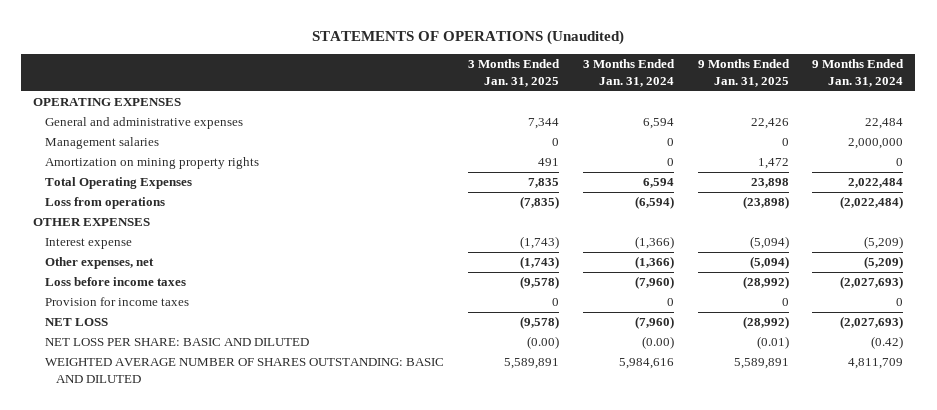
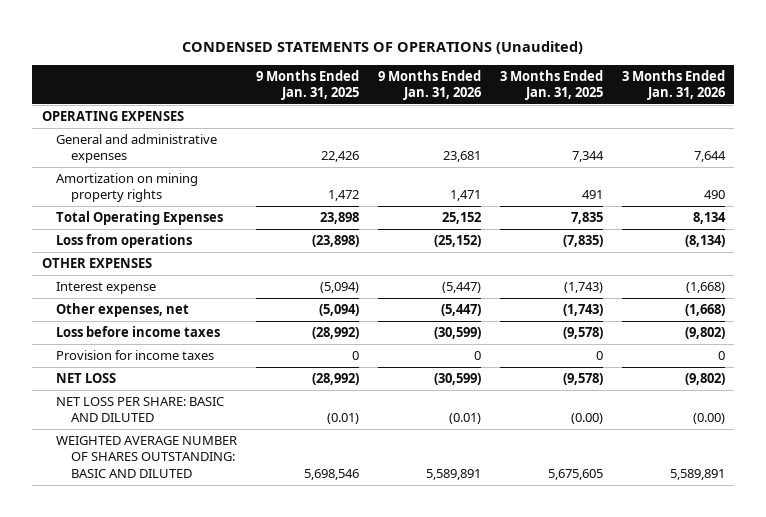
[312,30,625,46] STATEMENTS OF OPERATIONS (Unaudited) -> [182,40,584,54] CONDENSED STATEMENTS OF OPERATIONS (Unaudited)
[582,59,675,87] 3 Months Ended Jan. 31, 2024 -> none
[812,59,905,87] 9 Months Ended Jan. 31, 2024 -> none
none -> [377,69,481,101] 9 Months Ended Jan. 31, 2026
none -> [621,69,725,101] 3 Months Ended Jan. 31, 2026
[44,137,159,150] Management salaries -> none
[503,358,559,370] 5,589,891 -> [547,468,603,480] 5,675,605
[733,358,789,370] 5,589,891 -> [304,468,360,480] 5,698,546

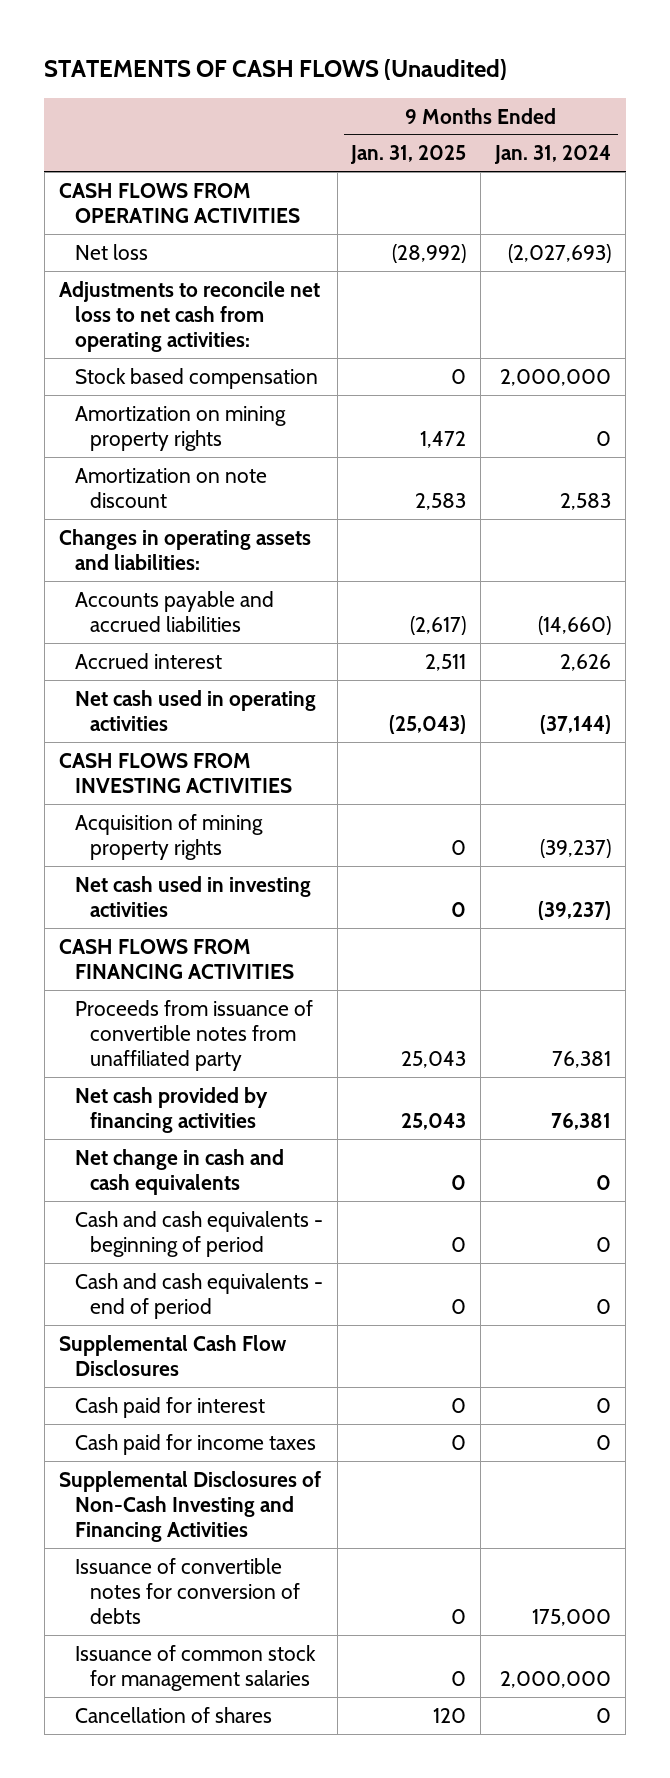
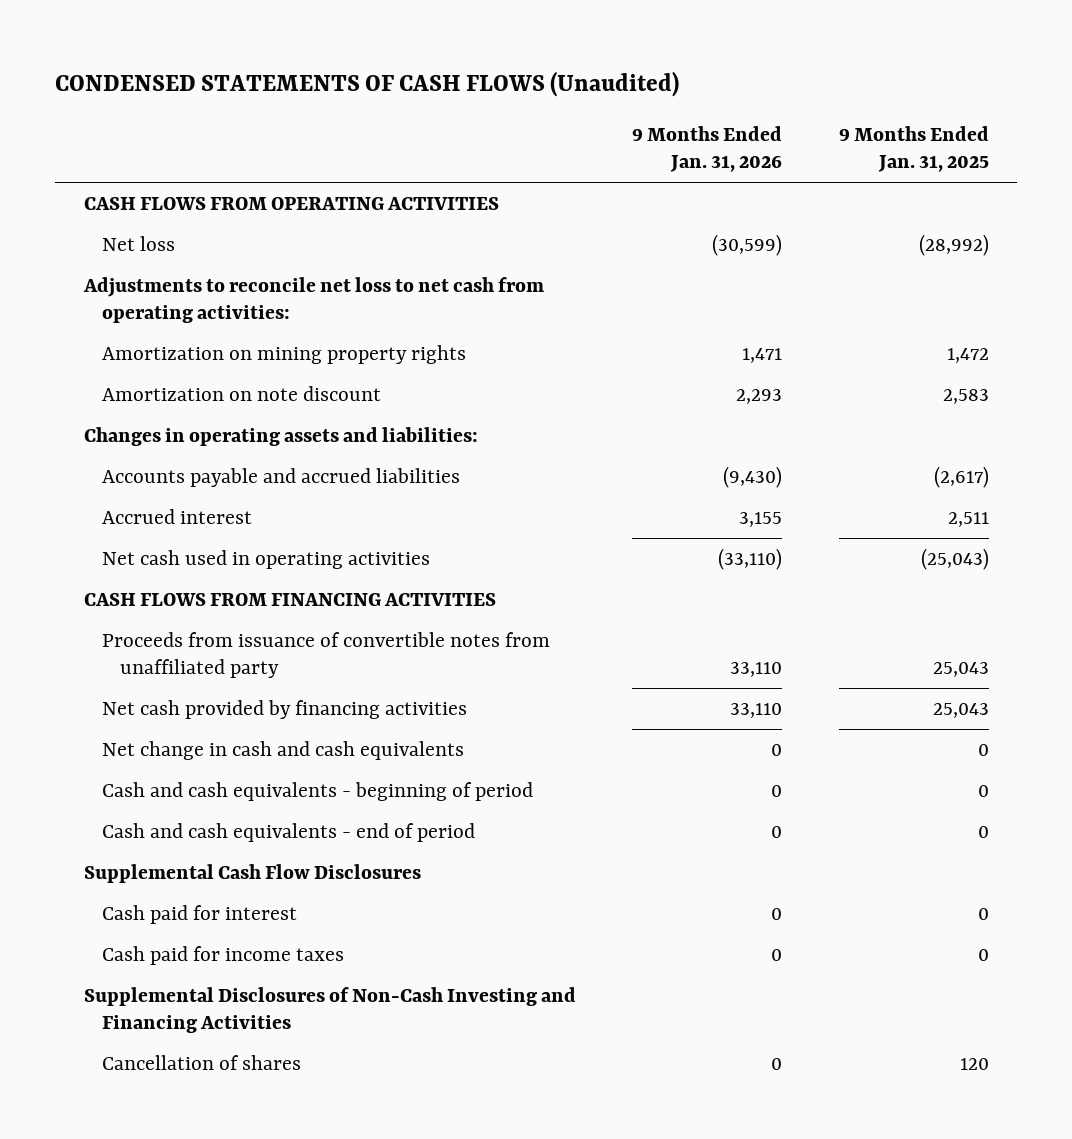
[44,58,508,80] STATEMENTS OF CASH FLOWS (Unaudited) -> [55,71,680,98] CONDENSED STATEMENTS OF CASH FLOWS (Unaudited)
[494,145,612,165] Jan. 31, 2024 -> none
none -> [632,126,783,173] 9 Months Ended Jan. 31, 2026
[74,367,318,389] Stock based compensation -> none
[58,752,292,794] CASH FLOWS FROM INVESTING ACTIVITIES -> none
[74,813,263,861] Acquisition of mining property rights -> none
[74,875,311,918] Net cash used in investing activities -> none
[74,1557,301,1625] Issuance of convertible notes for conversion of debts -> none
[74,1644,316,1692] Issuance of common stock for management salaries -> none

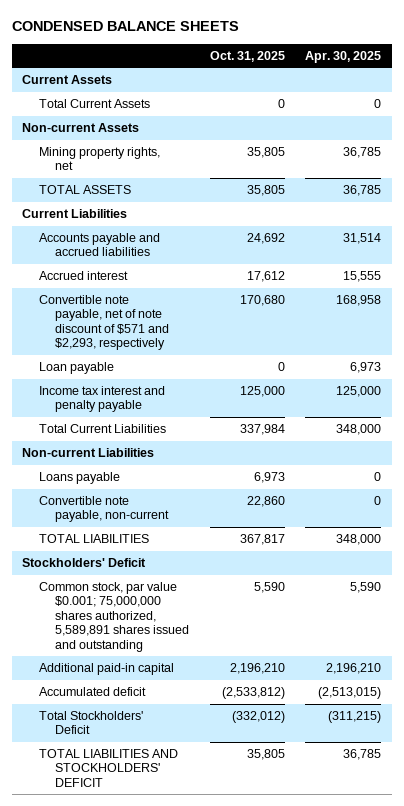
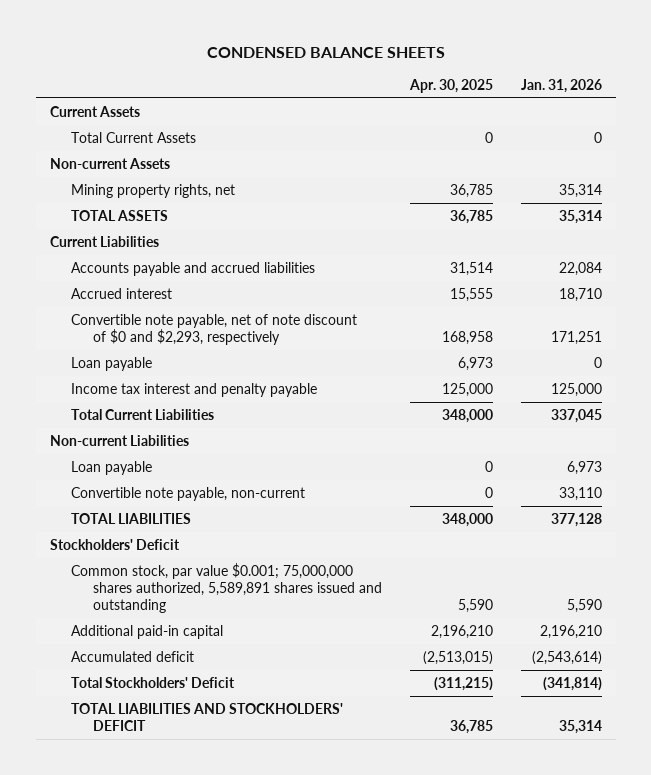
[209,50,285,62] Oct. 31, 2025 -> none
none -> [520,78,602,93] Jan. 31, 2026
[38,295,170,351] Convertible note payable, net of note discount of $571 and $2,293, respectively -> [71,314,358,345] Convertible note payable, net of note discount of $0 and $2,293, respectively
[38,472,120,485] Loans payable -> [71,461,153,476] Loan payable

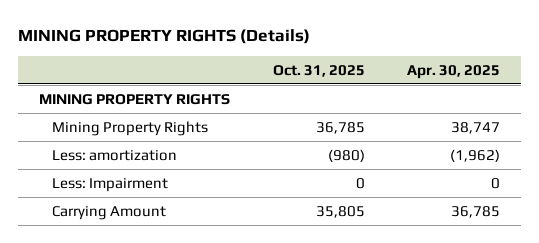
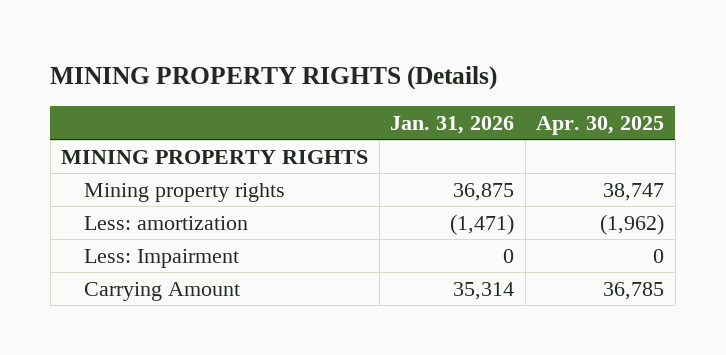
[272,64,365,77] Oct. 31, 2025 -> none
none -> [390,116,515,135] Jan. 31, 2026
[51,120,208,136] Mining Property Rights -> [84,182,286,202] Mining property rights

